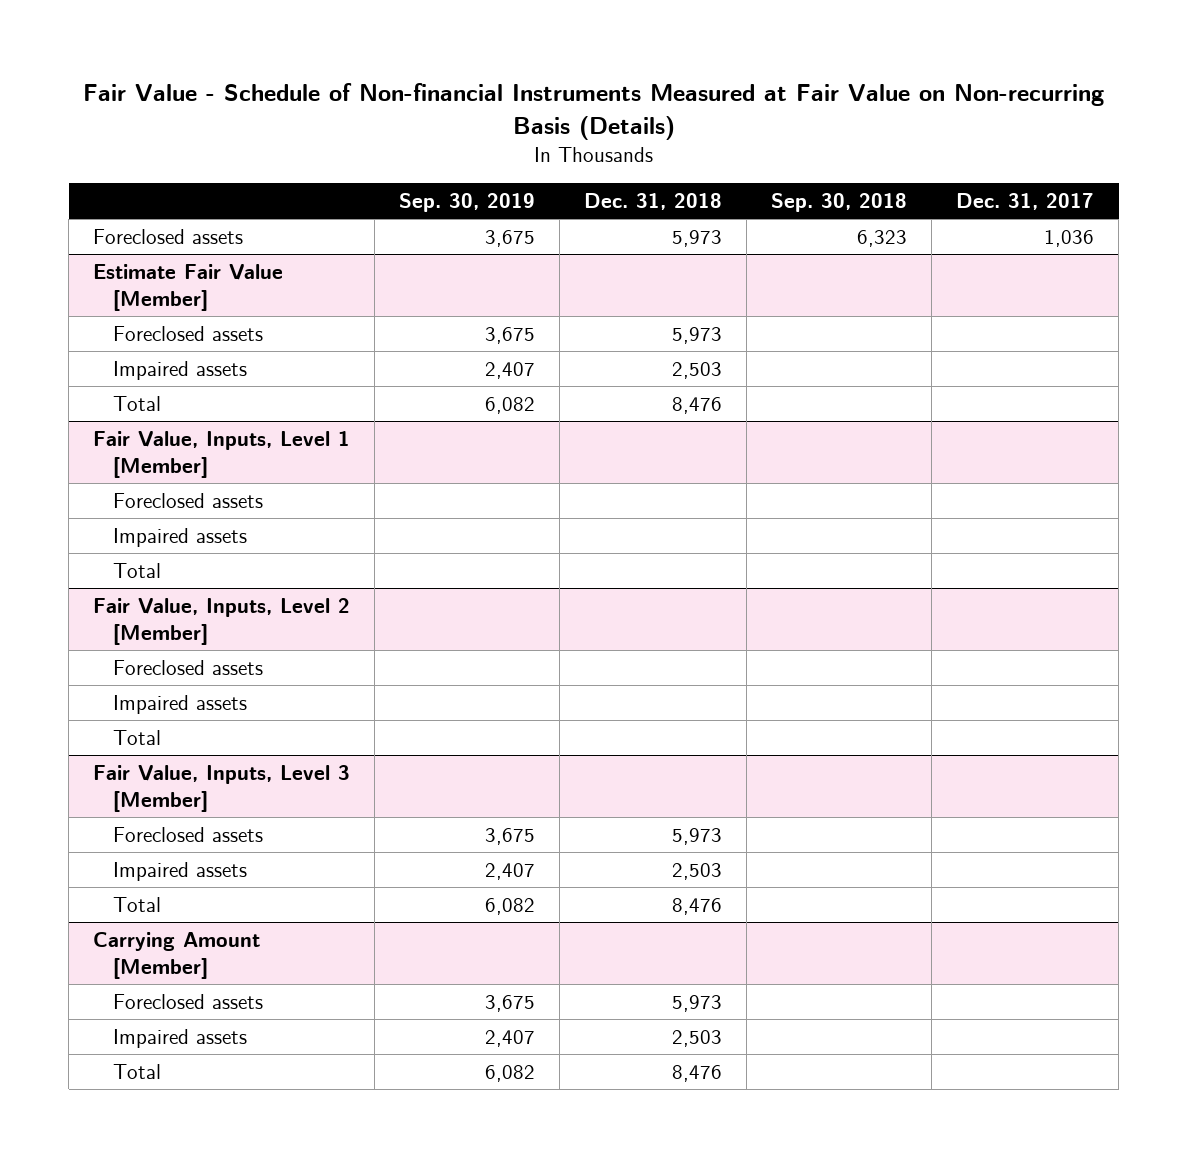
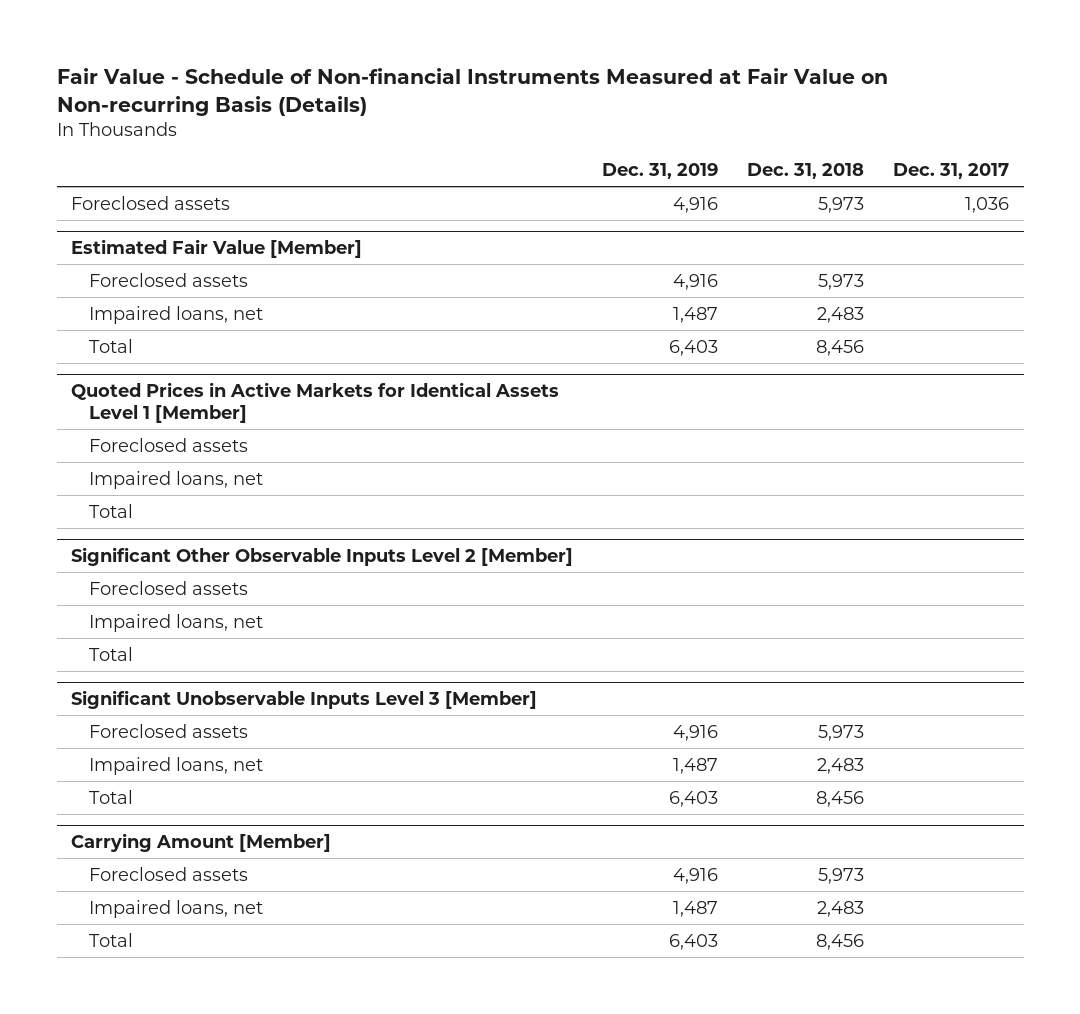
[399,192,536,212] Sep. 30, 2019 -> none
[771,192,908,212] Sep. 30, 2018 -> none
none -> [602,163,719,180] Dec. 31, 2019
[93,263,284,312] Estimate Fair Value [Member] -> [71,238,363,258] Estimated Fair Value [Member]
[112,360,247,380] Impaired assets -> none
none -> [88,305,263,324] Impaired loans, net
[672,396,723,414] 8,476 -> [816,339,865,356] 8,456
[93,430,351,479] Fair Value, Inputs, Level 1 [Member] -> [71,381,560,423] Quoted Prices in Active Markets for Identical Assets Level 1 [Member]
[112,527,247,547] Impaired assets -> none
none -> [88,470,263,489] Impaired loans, net
[93,597,351,646] Fair Value, Inputs, Level 2 [Member] -> [71,546,574,566] Significant Other Observable Inputs Level 2 [Member]
[112,694,247,714] Impaired assets -> none
none -> [88,613,263,632] Impaired loans, net
[93,764,351,813] Fair Value, Inputs, Level 3 [Member] -> [71,689,538,709] Significant Unobservable Inputs Level 3 [Member]
[112,861,247,881] Impaired assets -> none
none -> [88,756,263,775] Impaired loans, net
[672,897,723,915] 8,476 -> [816,790,865,807] 8,456
[112,1028,247,1048] Impaired assets -> none
none -> [88,899,263,918] Impaired loans, net
[672,1064,723,1082] 8,476 -> [816,933,865,950] 8,456

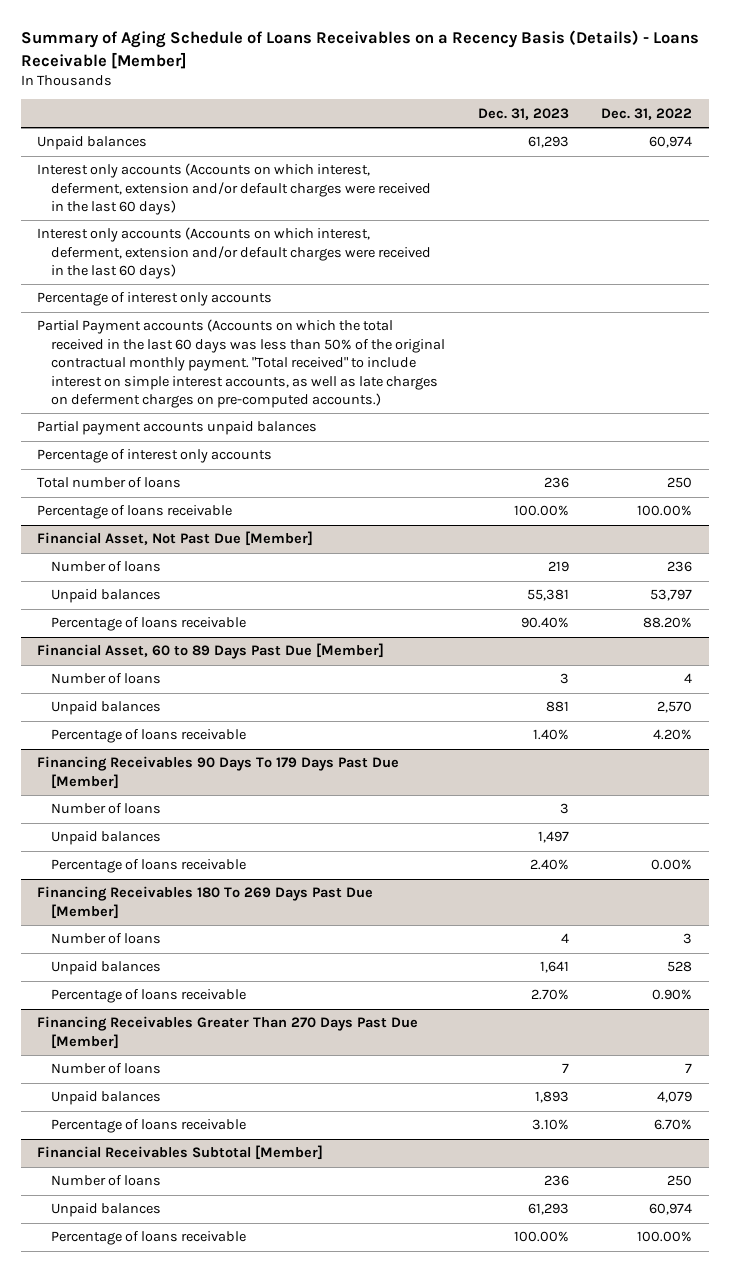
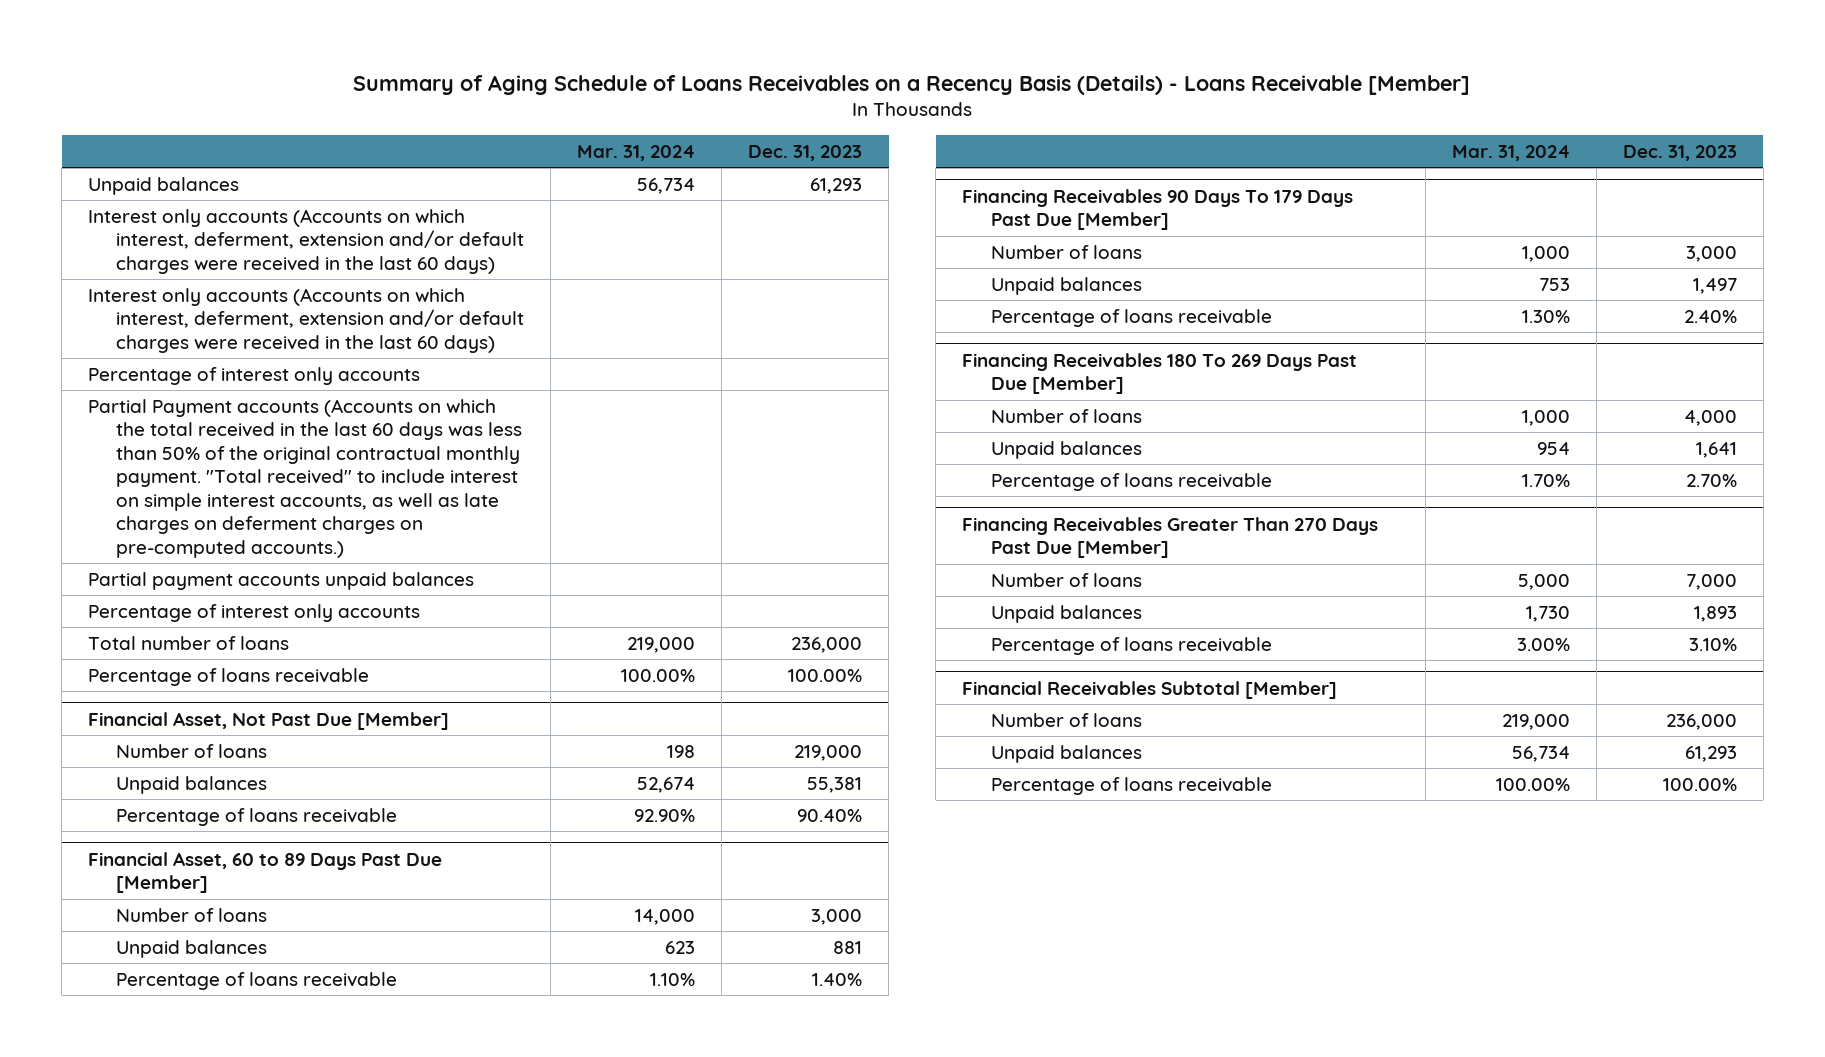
[601,107,693,120] Dec. 31, 2022 -> none
none -> [577,145,696,162] Mar. 31, 2024
[543,477,569,489] 236 -> [791,636,863,653] 236,000
[547,561,569,573] 219 -> [794,744,863,761] 219,000
[559,673,569,685] 3 -> [811,908,863,925] 3,000
[559,803,569,815] 3 -> [1685,245,1737,262] 3,000
[560,933,569,944] 4 -> [1683,409,1737,426] 4,000
[561,1063,569,1074] 7 -> [1685,573,1737,590] 7,000
[543,1175,569,1187] 236 -> [1665,713,1737,730] 236,000

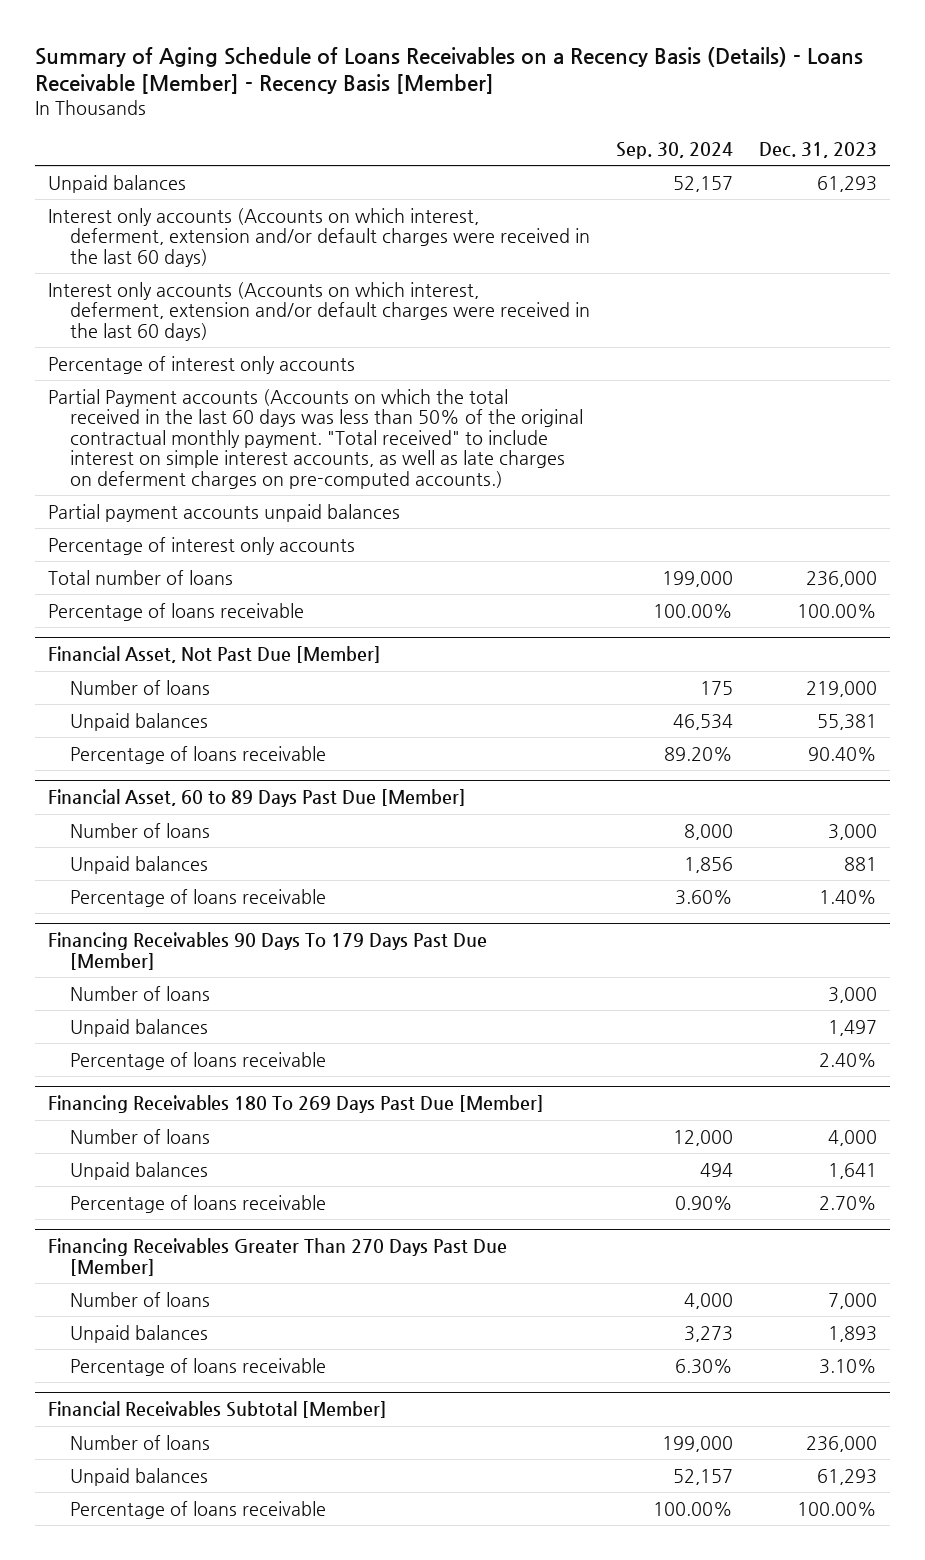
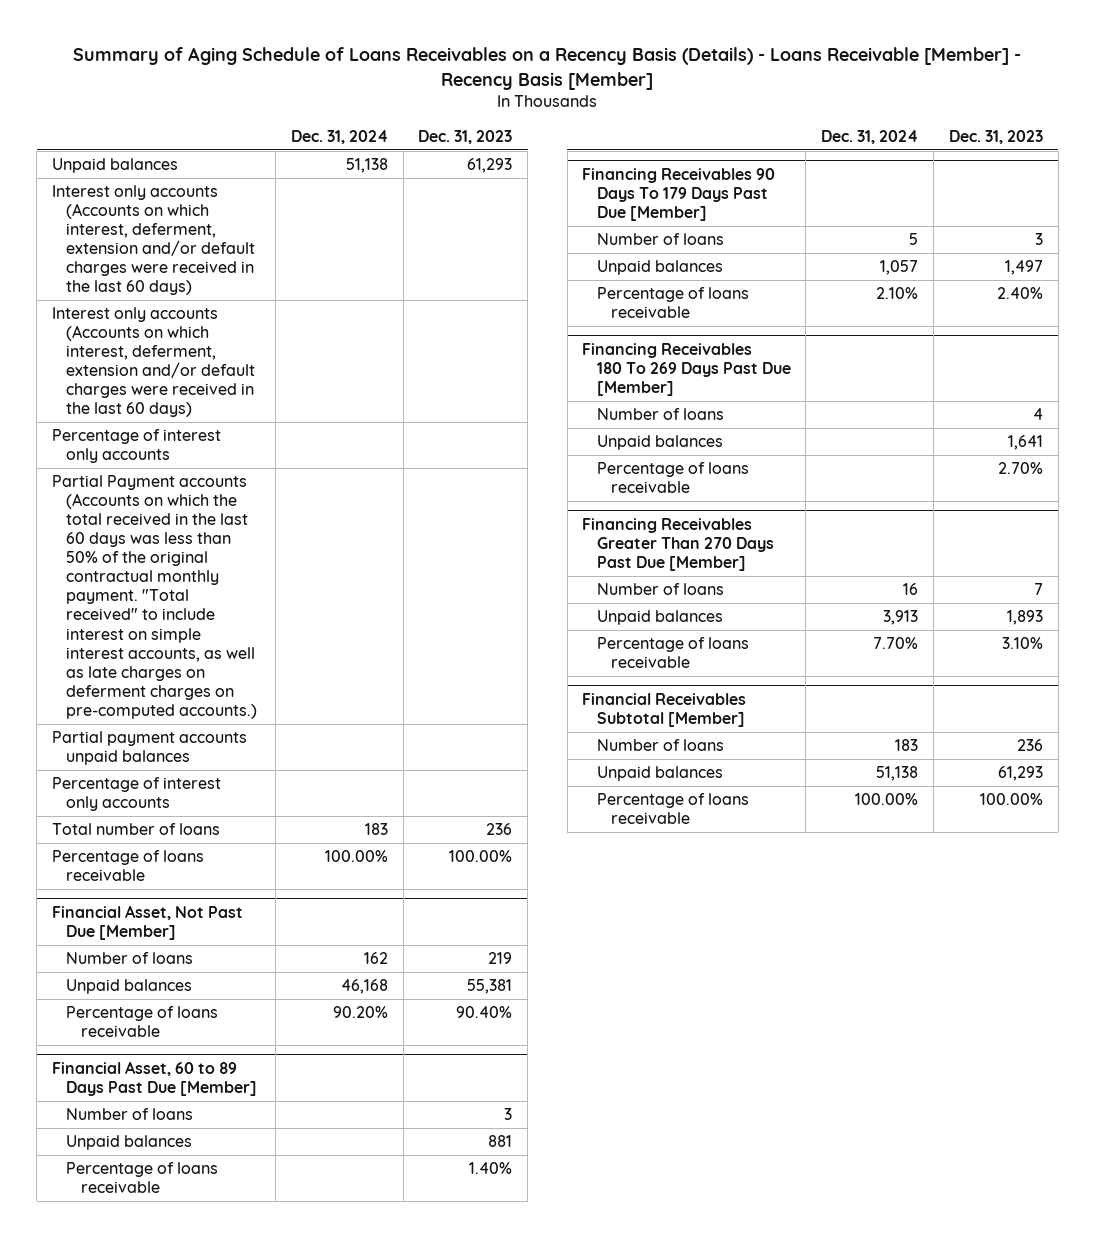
[615,141,733,159] Sep. 30, 2024 -> none
none -> [290,129,388,144] Dec. 31, 2024
[805,570,877,587] 236,000 -> [486,823,513,836] 236
[805,680,877,697] 219,000 -> [488,952,513,965] 219
[827,823,877,840] 3,000 -> [504,1108,513,1121] 3
[827,986,877,1003] 3,000 -> [1034,233,1043,246] 3
[827,1129,877,1146] 4,000 -> [1032,408,1043,421] 4
[827,1292,877,1309] 7,000 -> [1033,583,1043,596] 7
[805,1435,877,1452] 236,000 -> [1016,739,1043,752] 236

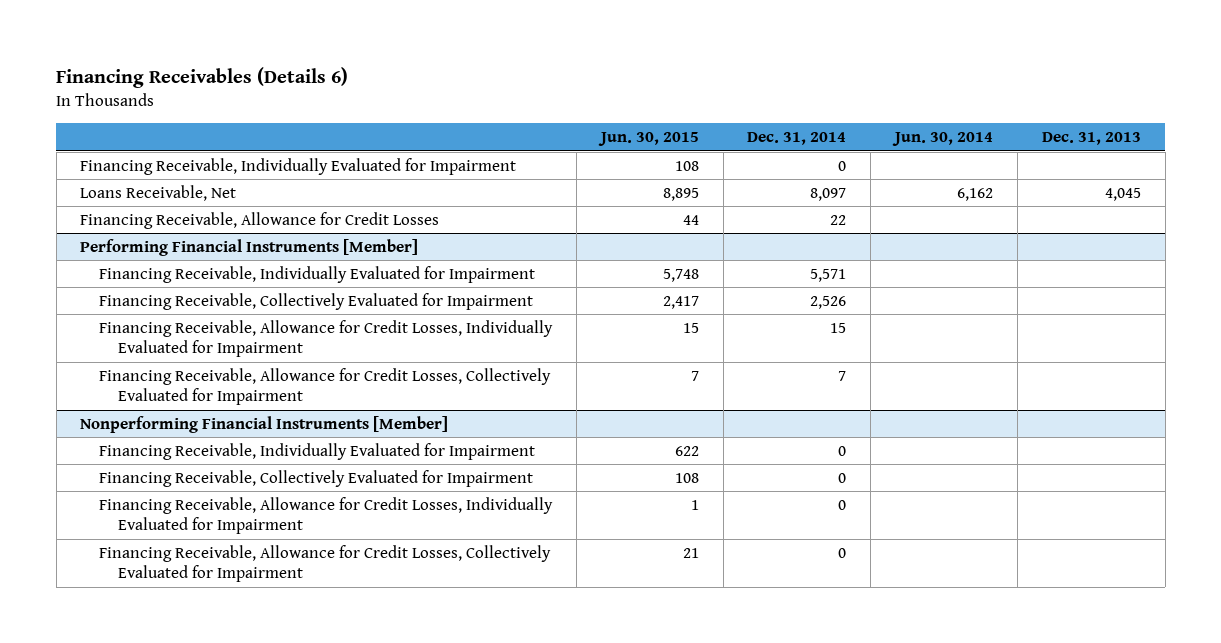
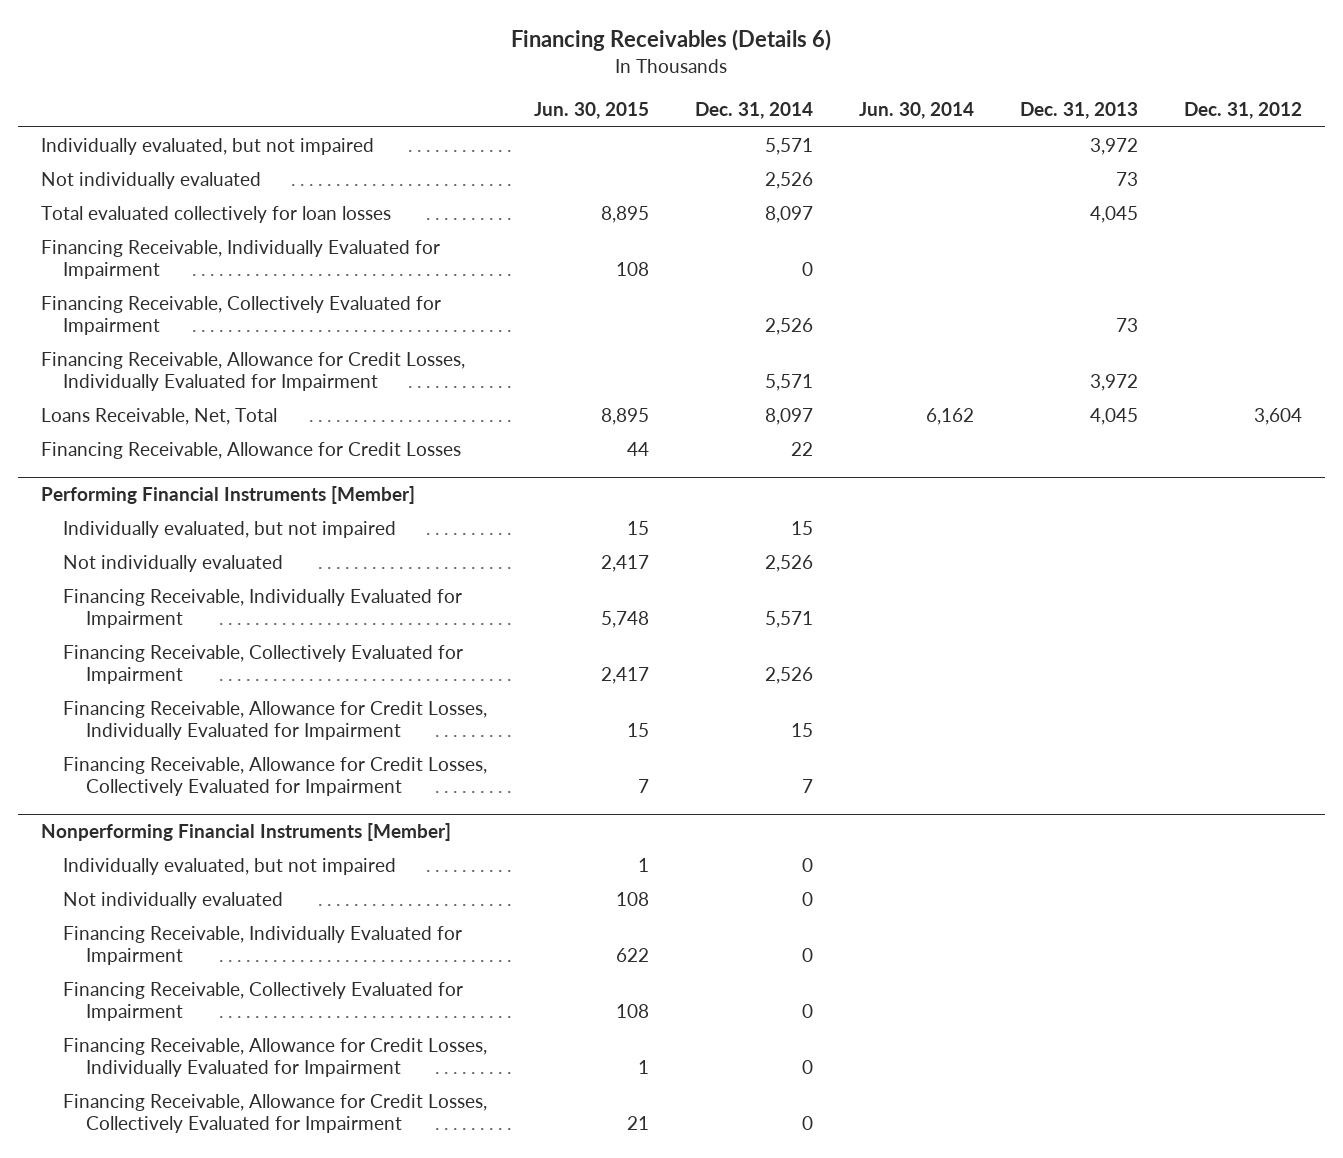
none -> [1184,102,1303,120] Dec. 31, 2012
none -> [40,138,374,156] Individually evaluated, but not impaired
none -> [40,172,261,190] Not individually evaluated
none -> [40,206,391,224] Total evaluated collectively for loan losses
none -> [40,296,441,336] Financing Receivable, Collectively Evaluated for Impairment
none -> [40,352,465,392] Financing Receivable, Allowance for Credit Losses, Individually Evaluated for Impairment
[80,185,237,202] Loans Receivable, Net -> [40,408,277,426] Loans Receivable, Net, Total
none -> [63,521,397,539] Individually evaluated, but not impaired
none -> [63,555,284,573] Not individually evaluated
none -> [63,858,397,876] Individually evaluated, but not impaired
none -> [63,892,284,910] Not individually evaluated

